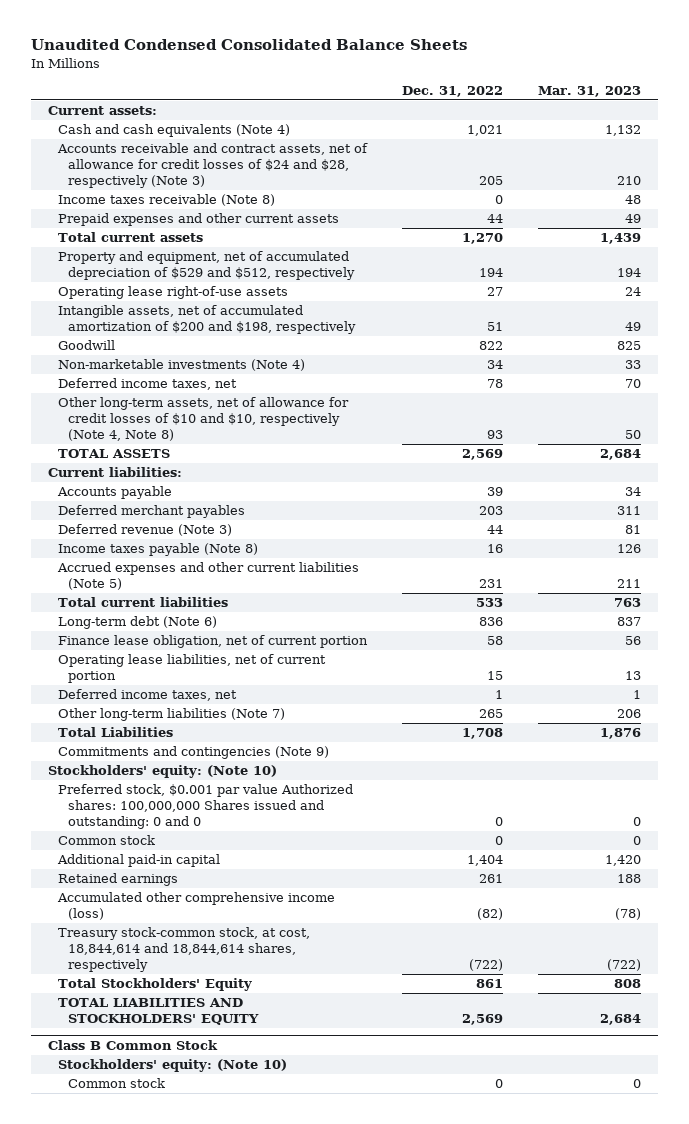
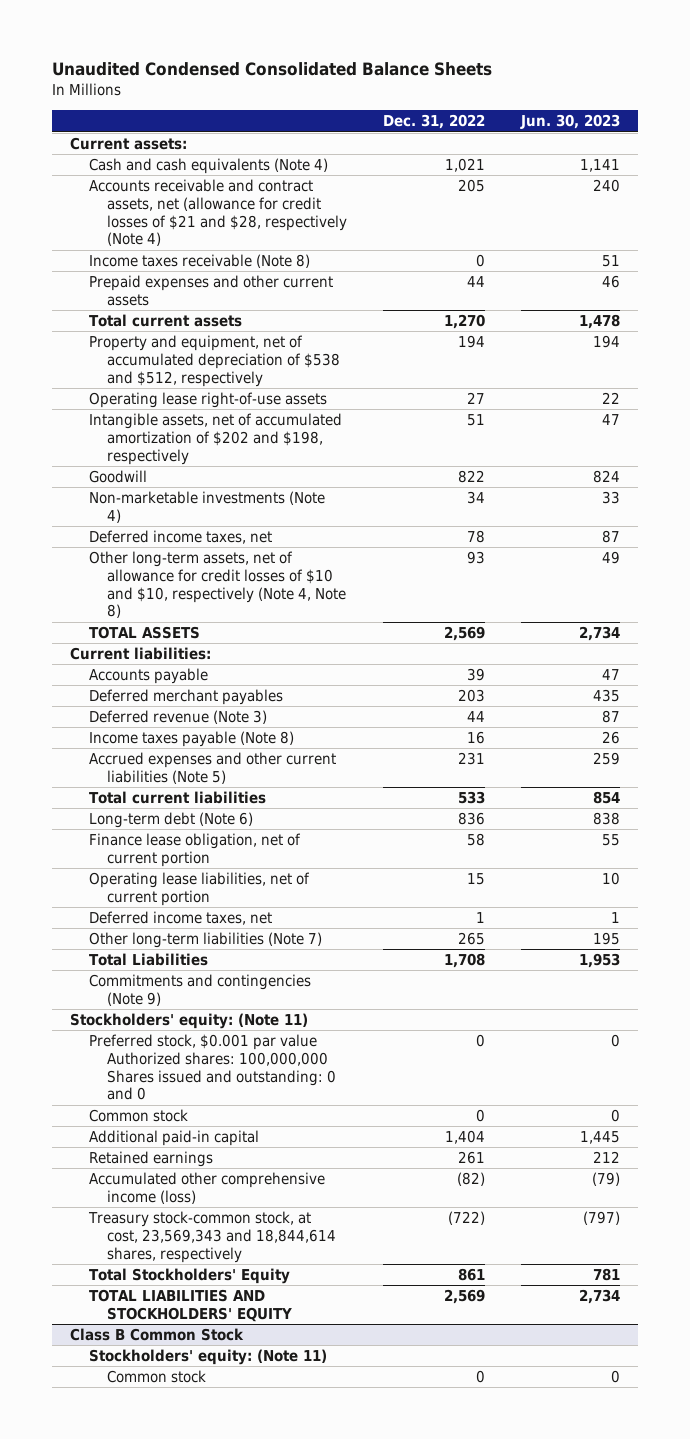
[537,85,641,97] Mar. 31, 2023 -> none
none -> [520,114,621,130] Jun. 30, 2023
[57,143,369,188] Accounts receivable and contract assets, net of allowance for credit losses of $24 and $28, respectively (Note 3) -> [88,179,348,247] Accounts receivable and contract assets, net (allowance for credit losses of $21 and $28, respectively (Note 4)
[58,251,355,280] Property and equipment, net of accumulated depreciation of $529 and $512, respectively -> [88,335,341,387] Property and equipment, net of accumulated depreciation of $538 and $512, respectively
[58,305,356,334] Intangible assets, net of accumulated amortization of $200 and $198, respectively -> [88,413,342,465] Intangible assets, net of accumulated amortization of $202 and $198, respectively
[48,765,278,779] Stockholders' equity: (Note 10) -> [70,1013,309,1030] Stockholders' equity: (Note 11)
[58,927,311,972] Treasury stock-common stock, at cost, 18,844,614 and 18,844,614 shares, respectively -> [87,1211,337,1263] Treasury stock-common stock, at cost, 23,569,343 and 18,844,614 shares, respectively
[58,1059,288,1073] Stockholders' equity: (Note 10) -> [88,1349,327,1366] Stockholders' equity: (Note 11)

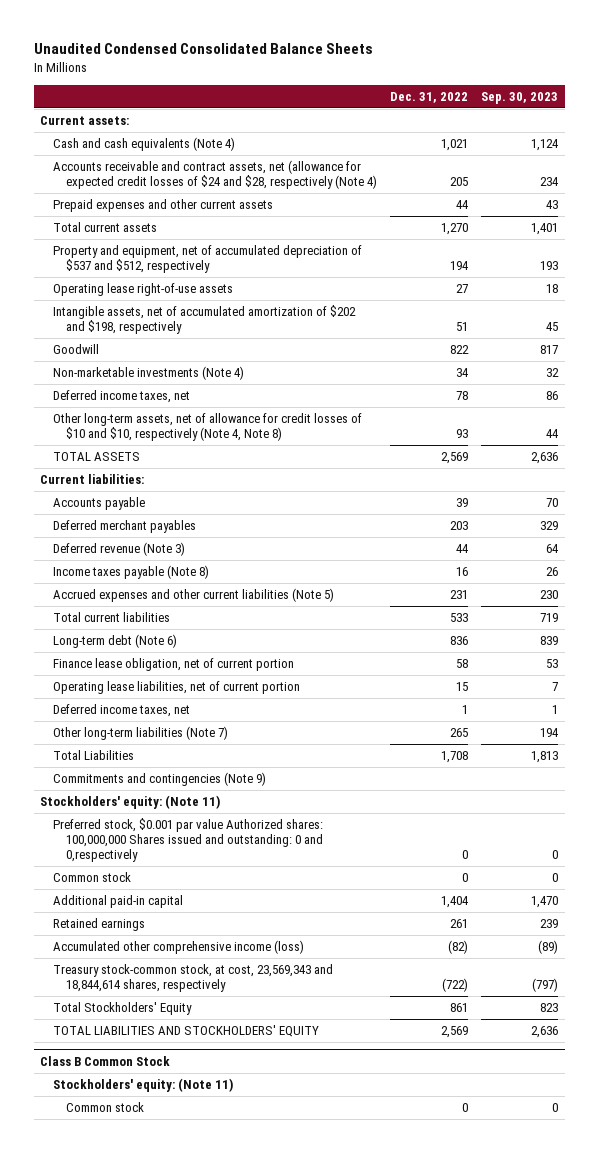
[520,114,621,130] Jun. 30, 2023 -> none
none -> [481,91,559,104] Sep. 30, 2023
[88,254,310,269] Income taxes receivable (Note 8) -> none
[88,179,348,247] Accounts receivable and contract assets, net (allowance for credit losses of $21 and $28, respectively (Note 4) -> [53,160,377,190] Accounts receivable and contract assets, net (allowance for expected credit losses of $24 and $28, respectively (Note 4)
[88,335,341,387] Property and equipment, net of accumulated depreciation of $538 and $512, respectively -> [53,245,363,274] Property and equipment, net of accumulated depreciation of $537 and $512, respectively
[88,1034,337,1101] Preferred stock, $0.001 par value Authorized shares: 100,000,000 Shares issued and outstanding: 0 and 0 -> [53,818,324,863] Preferred stock, $0.001 par value Authorized shares: 100,000,000 Shares issued and outstanding: 0 and 0,respectively

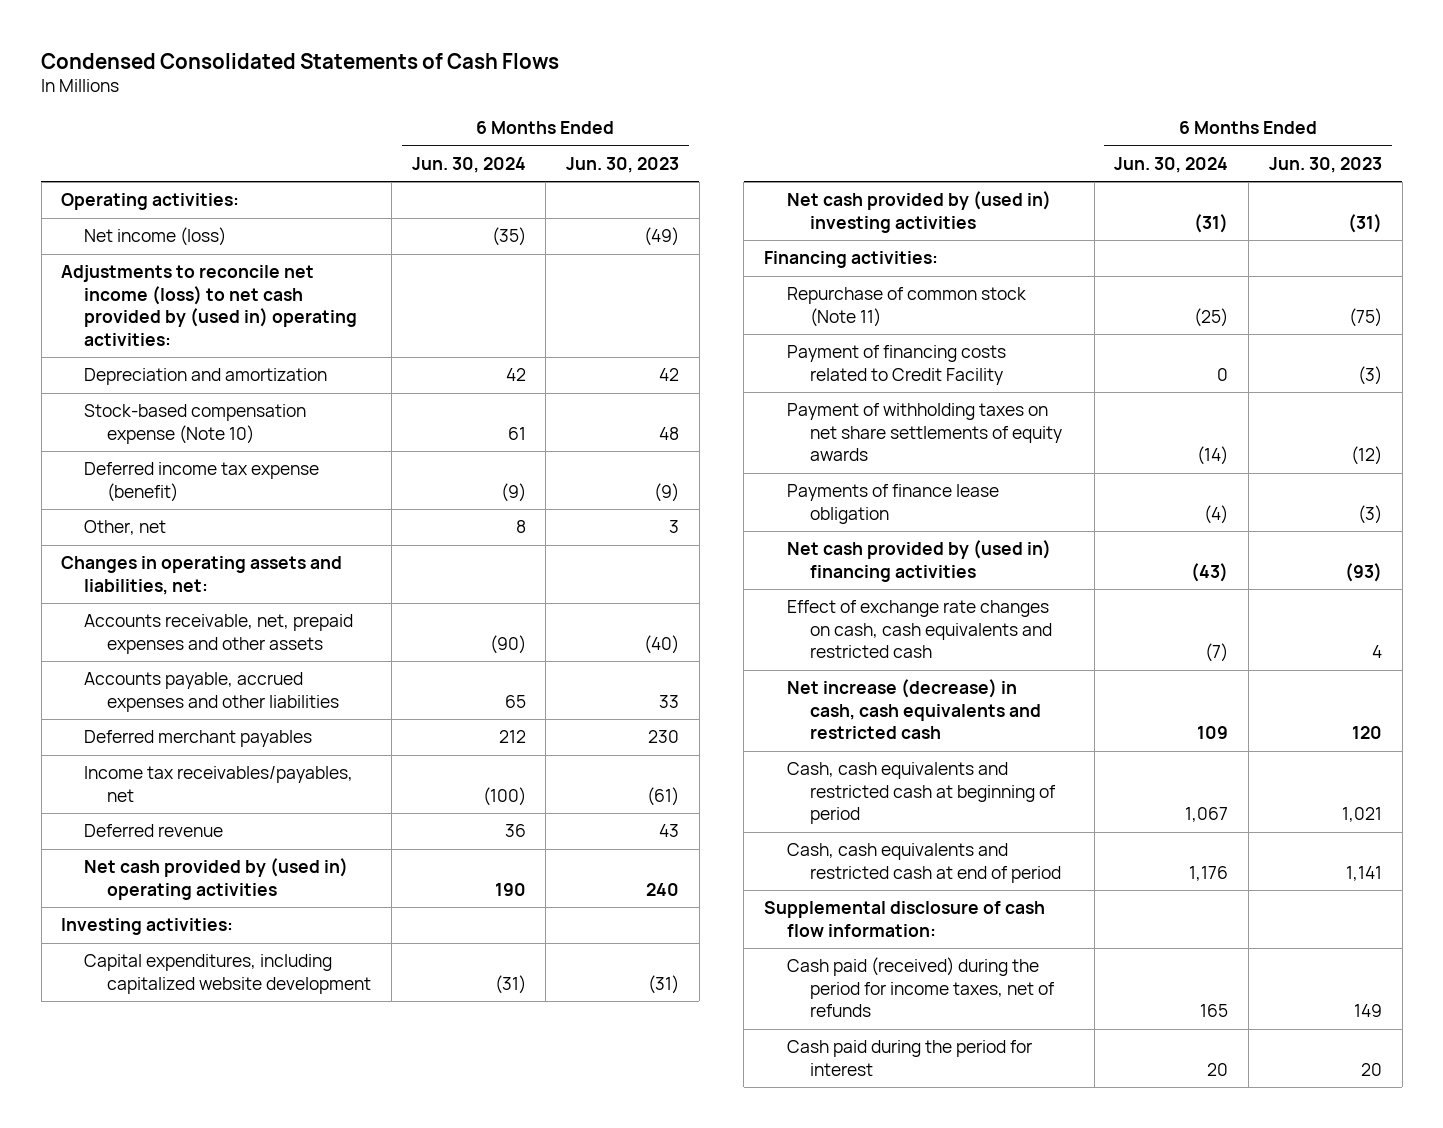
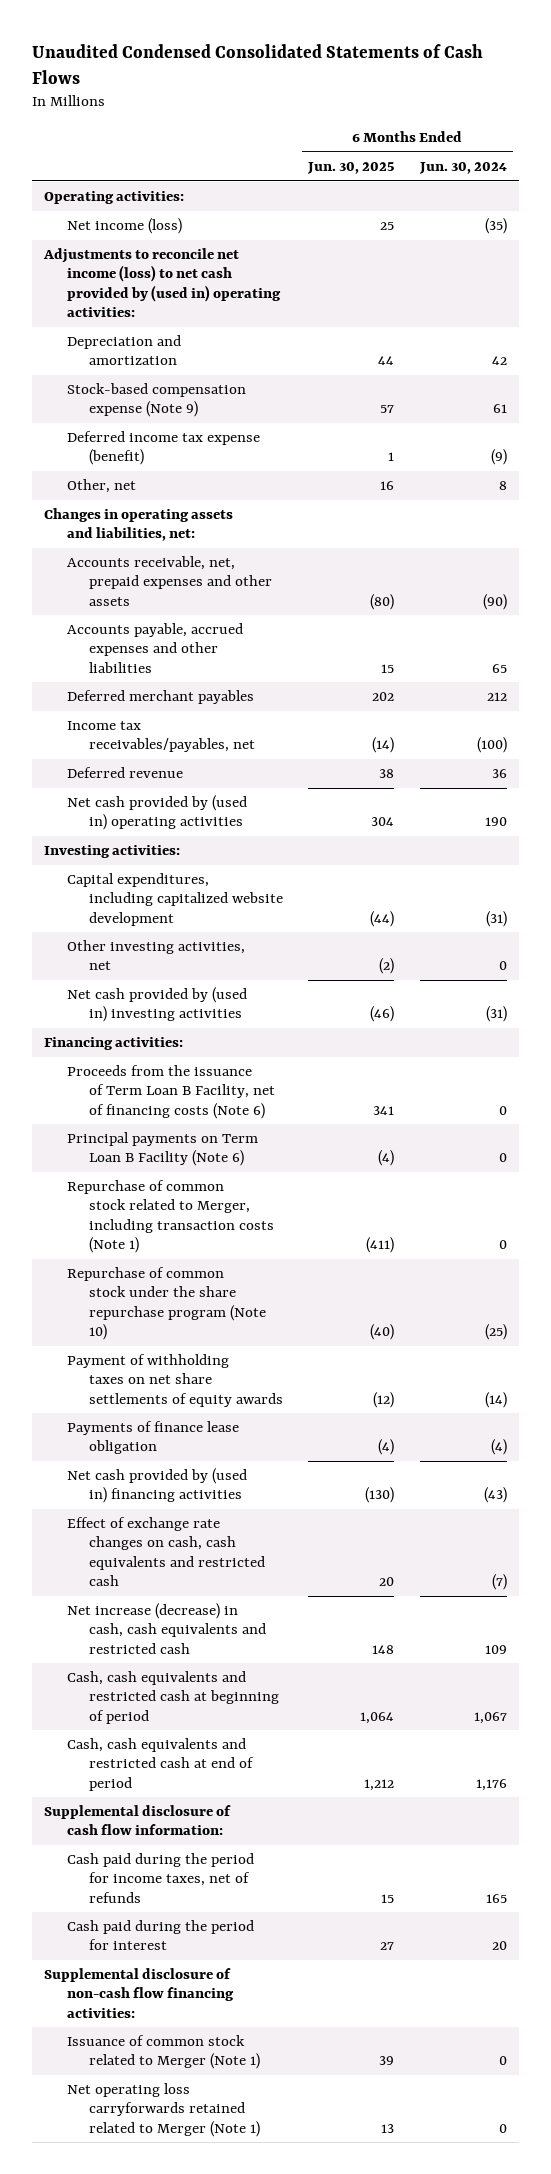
[41,52,560,69] Condensed Consolidated Statements of Cash Flows -> [31,43,483,84] Unaudited Condensed Consolidated Statements of Cash Flows
[566,157,680,174] Jun. 30, 2023 -> none
none -> [307,162,395,175] Jun. 30, 2025
[84,404,307,444] Stock-based compensation expense (Note 10) -> [66,383,246,418] Stock-based compensation expense (Note 9)
none -> [66,940,245,971] Other investing activities, net
[786,345,1006,385] Payment of financing costs related to Credit Facility -> none
none -> [66,1065,275,1119] Proceeds from the issuance of Term Loan B Facility, net of financing costs (Note 6)
none -> [66,1132,258,1167] Principal payments on Term Loan B Facility (Note 6)
none -> [66,1180,274,1254] Repurchase of common stock related to Merger, including transaction costs (Note 1)
[786,287,1027,327] Repurchase of common stock (Note 11) -> [66,1267,266,1341] Repurchase of common stock under the share repurchase program (Note 10)
[786,957,1055,1018] Cash paid (received) during the period for income taxes, net of refunds -> [66,1853,254,1903] Cash paid during the period for income taxes, net of refunds
none -> [44,1968,234,2018] Supplemental disclosure of non-cash flow financing activities:
none -> [66,2035,260,2070] Issuance of common stock related to Merger (Note 1)
none -> [66,2083,260,2137] Net operating loss carryforwards retained related to Merger (Note 1)

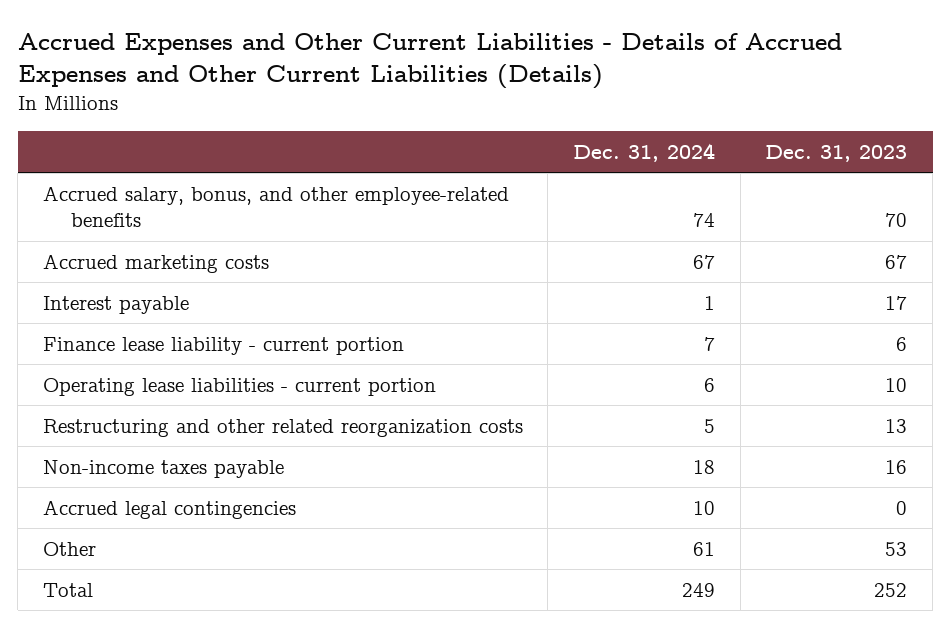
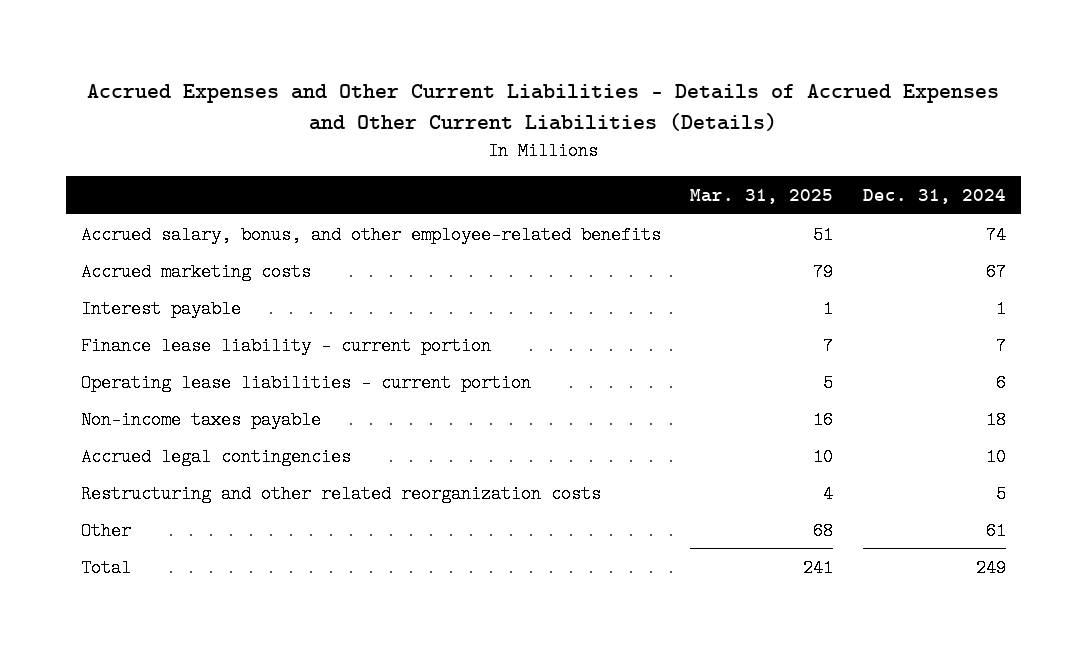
[765,144,908,162] Dec. 31, 2023 -> none
none -> [690,189,834,205] Mar. 31, 2025
[42,418,523,437] Restructuring and other related reorganization costs -> [81,484,602,503] Restructuring and other related reorganization costs

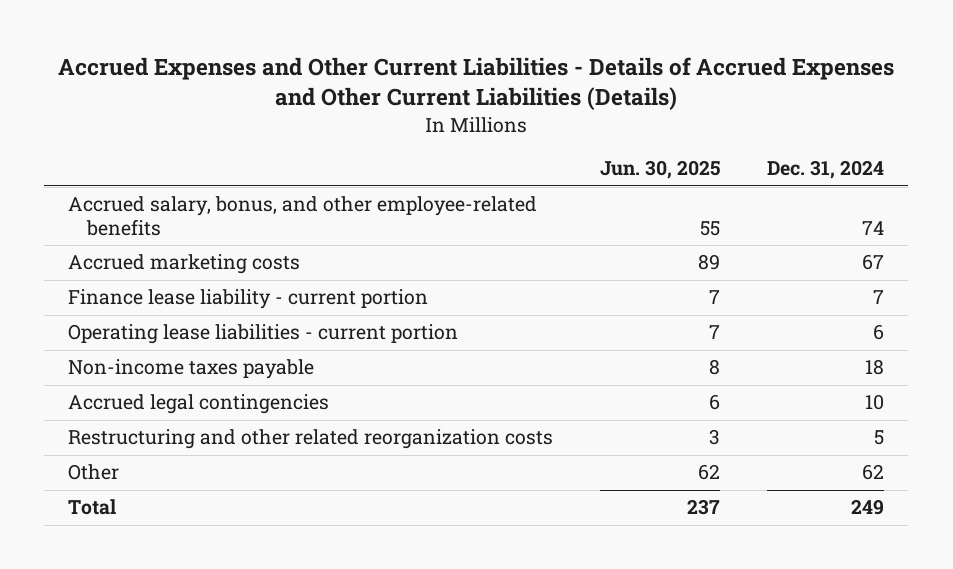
[690,189,834,205] Mar. 31, 2025 -> none
none -> [600,160,721,180] Jun. 30, 2025
[81,299,242,318] Interest payable -> none
[985,521,1006,540] 61 -> [862,464,885,481] 62

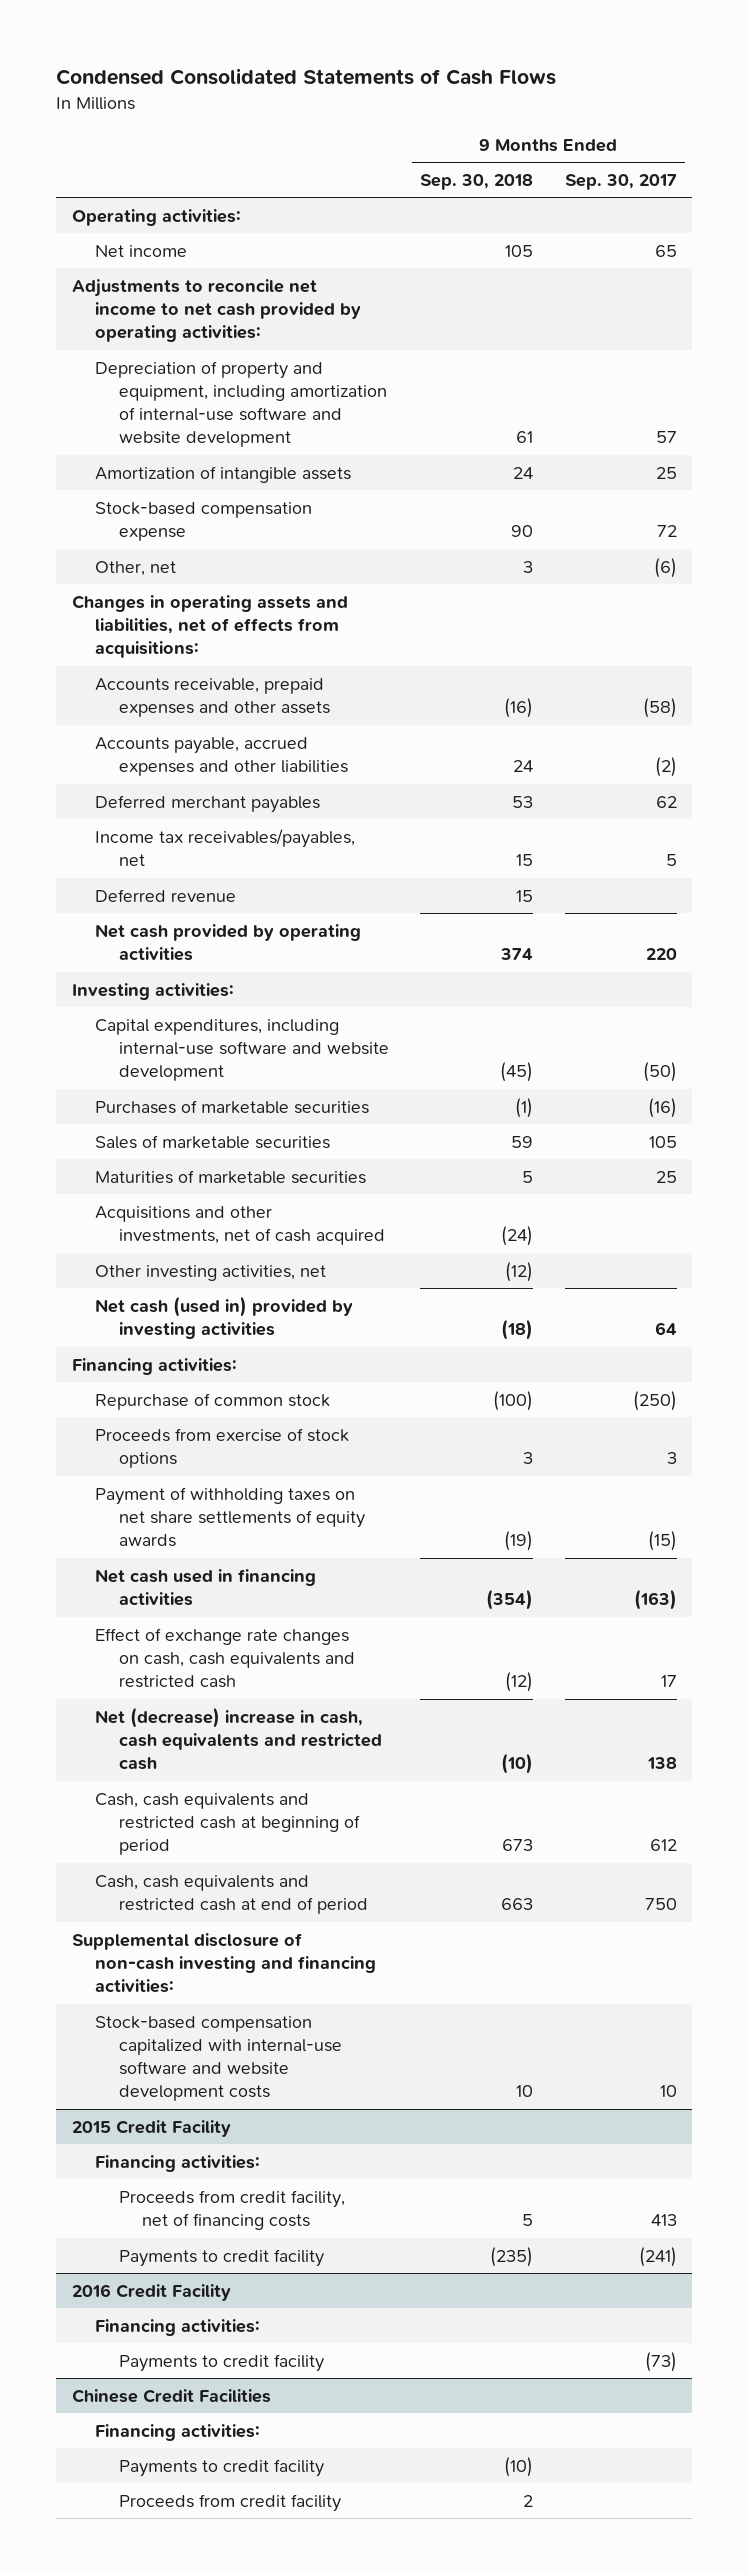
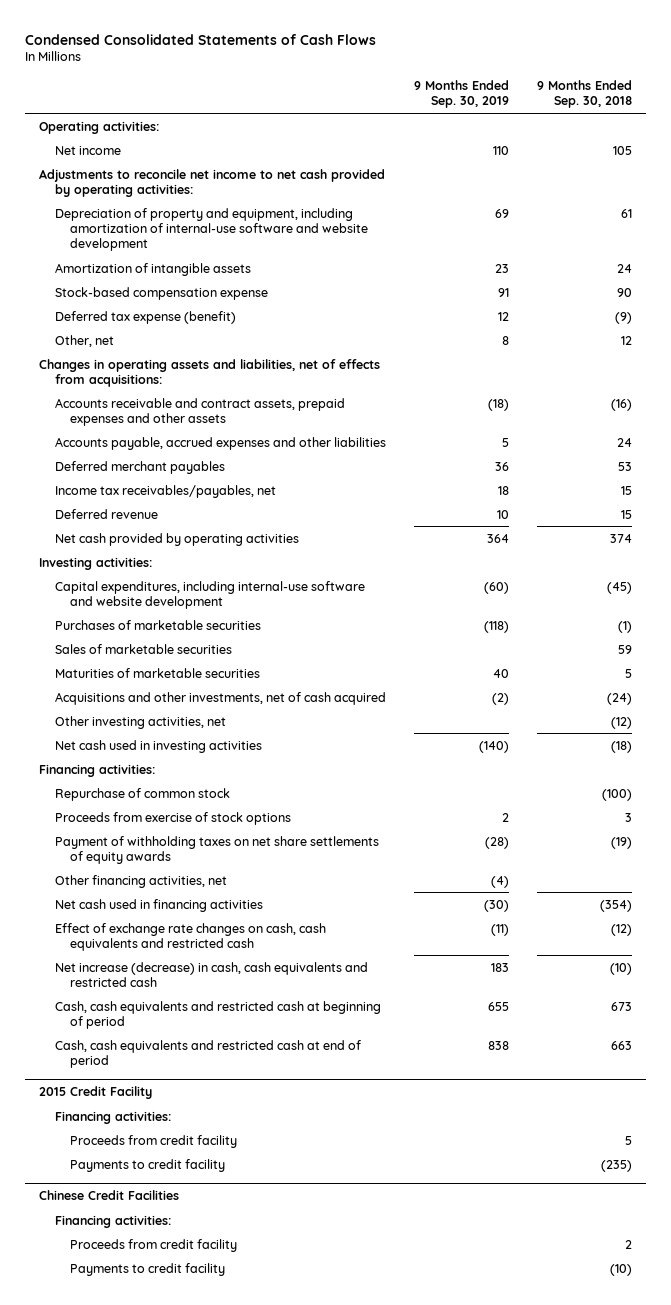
[564,173,677,190] Sep. 30, 2017 -> none
none -> [413,80,509,109] 9 Months Ended Sep. 30, 2019
none -> [54,310,236,324] Deferred tax expense (benefit)
[523,560,534,573] 3 -> [620,335,632,345] 12
[95,677,330,718] Accounts receivable, prepaid expenses and other assets -> [54,397,345,426] Accounts receivable and contract assets, prepaid expenses and other assets
[95,1295,354,1340] Net cash (used in) provided by investing activities -> [54,739,262,753] Net cash used in investing activities
none -> [54,874,227,888] Other financing activities, net
[95,1706,382,1771] Net (decrease) increase in cash, cash equivalents and restricted cash -> [54,961,368,987] Net increase (decrease) in cash, cash equivalents and restricted cash
[71,1932,377,1994] Supplemental disclosure of non-cash investing and financing activities: -> none
[95,2015,342,2102] Stock-based compensation capitalized with internal-use software and website development costs -> none
[118,2189,345,2231] Proceeds from credit facility, net of financing costs -> [70,1134,238,1148] Proceeds from credit facility
[71,2283,231,2301] 2016 Credit Facility -> none
[95,2318,261,2336] Financing activities: -> none
[118,2353,324,2372] Payments to credit facility -> none
[118,2458,324,2477] Payments to credit facility -> [70,1262,226,1276] Payments to credit facility

